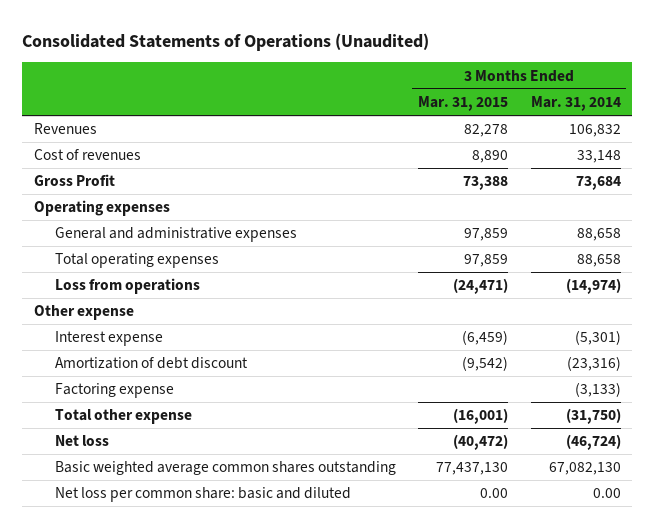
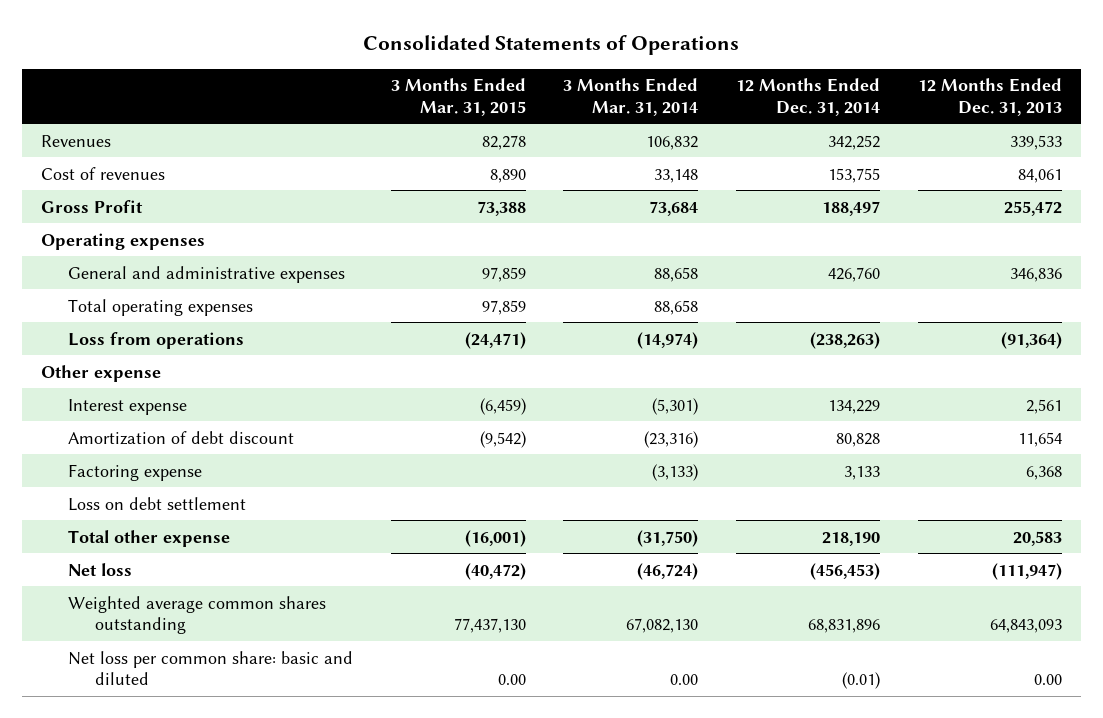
[22,32,430,51] Consolidated Statements of Operations (Unaudited) -> [363,35,740,56] Consolidated Statements of Operations
none -> [736,78,881,116] 12 Months Ended Dec. 31, 2014
none -> [917,78,1062,116] 12 Months Ended Dec. 31, 2013
none -> [67,496,246,511] Loss on debt settlement
[54,461,396,476] Basic weighted average common shares outstanding -> [67,595,326,634] Weighted average common shares outstanding

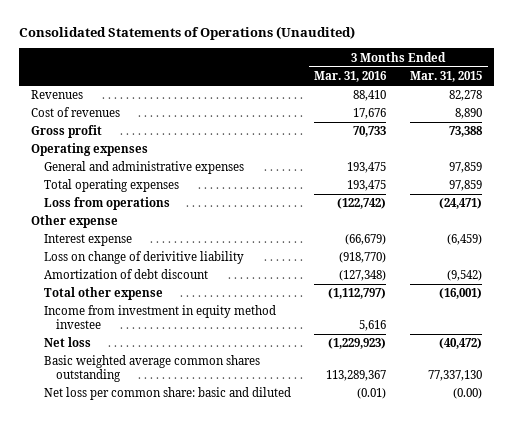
[363,35,740,56] Consolidated Statements of Operations -> [19,26,356,41] Consolidated Statements of Operations (Unaudited)
[563,78,699,116] 3 Months Ended Mar. 31, 2014 -> none
[736,78,881,116] 12 Months Ended Dec. 31, 2014 -> none
[917,78,1062,116] 12 Months Ended Dec. 31, 2013 -> none
none -> [314,71,388,83] Mar. 31, 2016
[40,199,143,213] Gross Profit -> [31,125,103,139] Gross profit
none -> [43,251,244,265] Loss on change of derivitive liability
[67,463,202,481] Factoring expense -> none
[67,496,246,511] Loss on debt settlement -> none
none -> [43,305,276,330] Income from investment in equity method investee
[67,595,326,634] Weighted average common shares outstanding -> [43,355,260,383] Basic weighted average common shares outstanding
[453,617,526,633] 77,437,130 -> [428,370,483,382] 77,337,130
[497,673,526,685] 0.00 -> [453,388,483,400] (0.00)

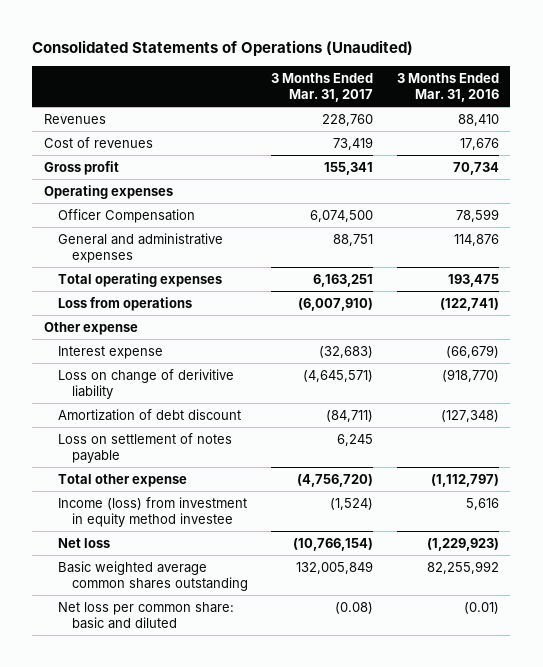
[410,71,483,83] Mar. 31, 2015 -> none
none -> [271,73,374,103] 3 Months Ended Mar. 31, 2017
[353,126,387,138] 70,733 -> [452,161,499,175] 70,734
none -> [58,208,196,223] Officer Compensation
[347,162,387,174] 193,475 -> [453,233,499,246] 114,876
[337,198,387,210] (122,742) -> [439,297,499,311] (122,741)
none -> [58,432,233,464] Loss on settlement of notes payable
[43,305,276,330] Income from investment in equity method investee -> [58,496,248,528] Income (loss) from investment in equity method investee
[326,370,387,382] 113,289,367 -> [426,560,499,574] 82,255,992

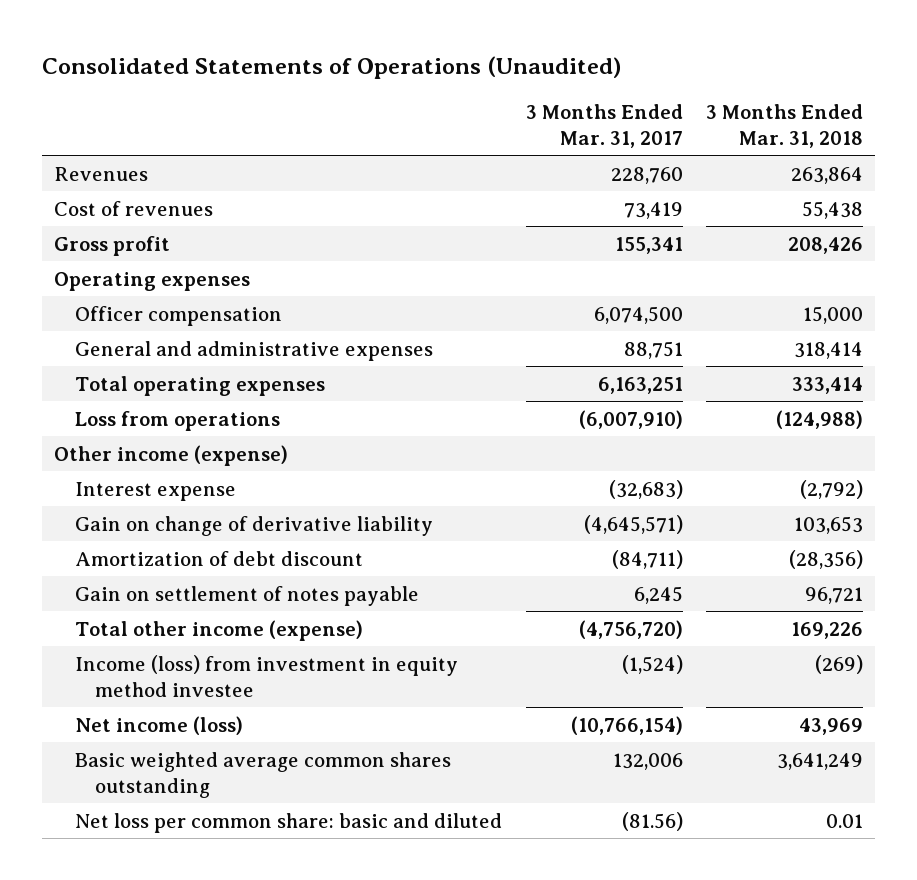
[396,73,499,103] 3 Months Ended Mar. 31, 2016 -> none
none -> [706,103,864,148] 3 Months Ended Mar. 31, 2018
[58,208,196,223] Officer Compensation -> [74,305,282,326] Officer compensation
[44,321,139,335] Other expense -> [53,444,288,466] Other income (expense)
[58,368,235,400] Loss on change of derivitive liability -> [74,515,433,536] Gain on change of derivative liability
[58,432,233,464] Loss on settlement of notes payable -> [74,585,419,606] Gain on settlement of notes payable
[58,473,188,487] Total other expense -> [74,619,363,641] Total other income (expense)
[58,537,111,548] Net loss -> [74,715,243,735] Net income (loss)
[296,560,374,574] 132,005,849 -> [612,752,683,770] 132,006
[335,601,374,614] (0.08) -> [621,811,683,831] (81.56)

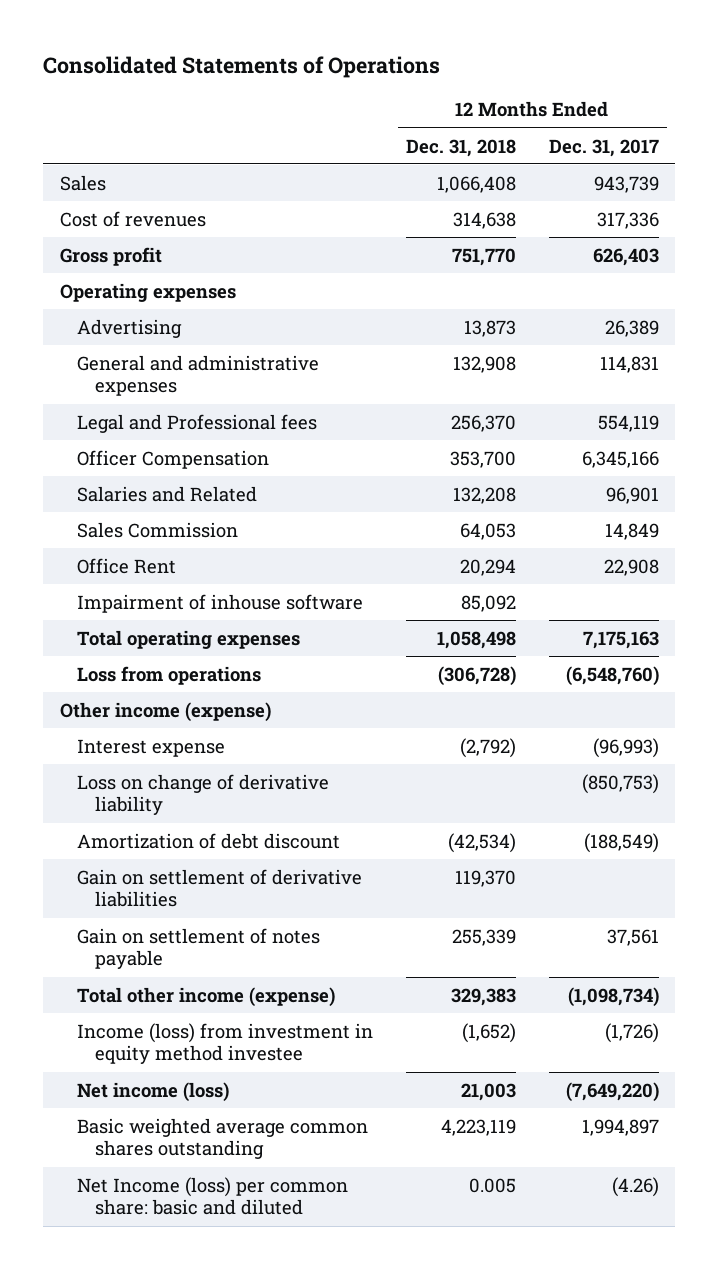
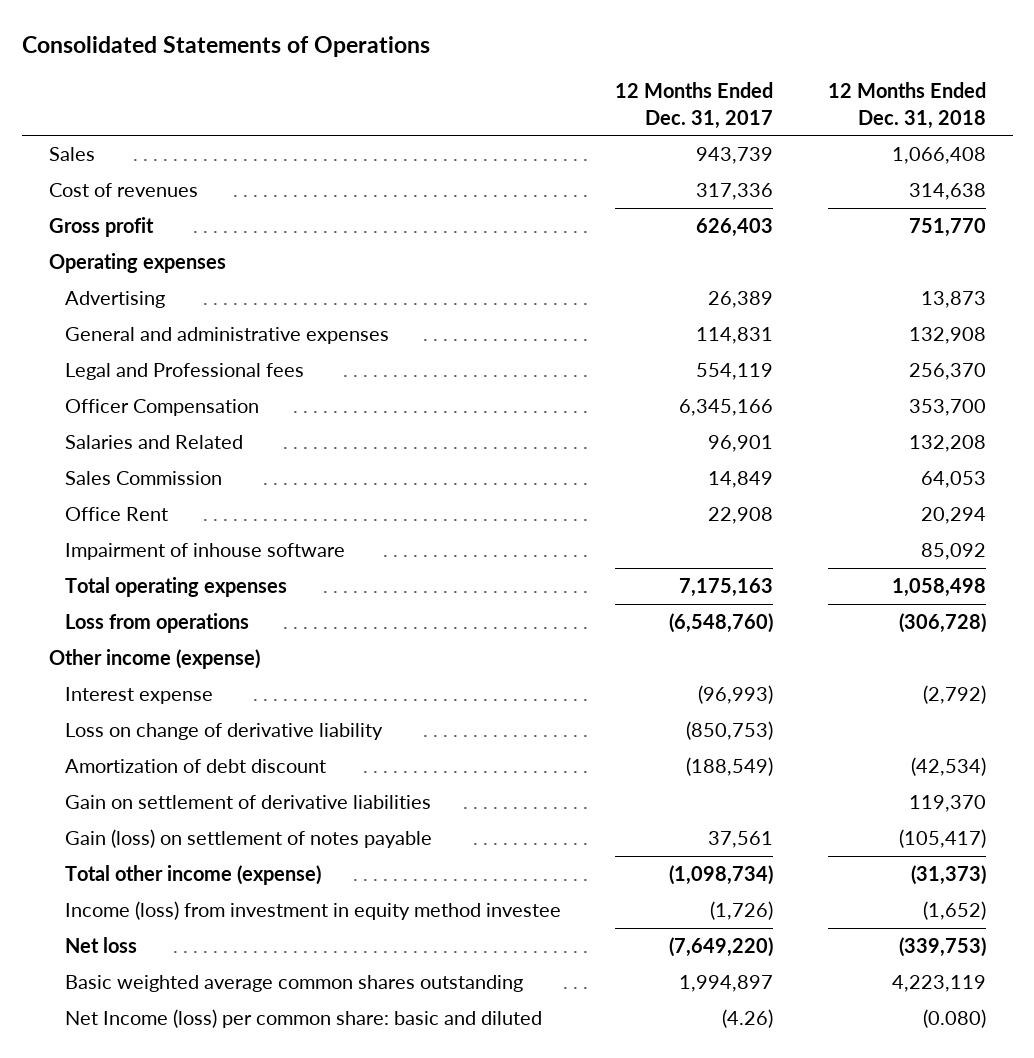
[77,927,321,970] Gain on settlement of notes payable -> [65,829,433,849] Gain (loss) on settlement of notes payable
[452,928,517,946] 255,339 -> [898,829,986,849] (105,417)
[451,987,517,1006] 329,383 -> [910,865,986,886] (31,373)
[77,1081,230,1102] Net income (loss) -> [65,937,138,954] Net loss
[461,1082,517,1101] 21,003 -> [898,937,986,958] (339,753)
[469,1177,517,1193] 0.005 -> [922,1009,986,1029] (0.080)

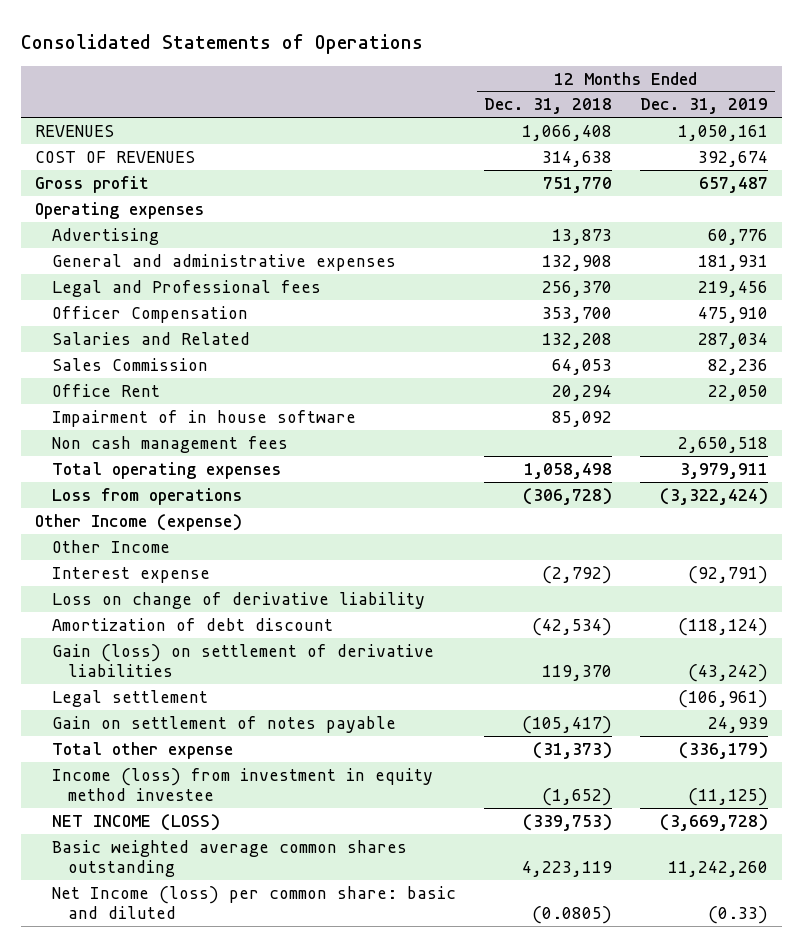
[615,82,774,129] 12 Months Ended Dec. 31, 2017 -> none
none -> [639,98,768,115] Dec. 31, 2019
[48,147,95,162] Sales -> [35,124,115,137] REVENUES
[48,183,198,198] Cost of revenues -> [35,150,196,163] COST OF REVENUES
[65,543,346,561] Impairment of inhouse software -> [51,409,356,427] Impairment of in house software
none -> [51,435,288,453] Non cash management fees
[48,649,260,670] Other income (expense) -> [35,513,243,531] Other Income (expense)
none -> [51,539,170,553] Other Income
[65,795,432,810] Gain on settlement of derivative liabilities -> [51,643,434,678] Gain (loss) on settlement of derivative liabilities
none -> [51,689,208,707] Legal settlement
[65,829,433,849] Gain (loss) on settlement of notes payable -> [51,715,396,733] Gain on settlement of notes payable
[65,865,322,886] Total other income (expense) -> [51,741,233,759] Total other expense
[65,937,138,954] Net loss -> [51,813,220,831] NET INCOME (LOSS)
[922,1009,986,1029] (0.080) -> [531,906,612,925] (0.0805)

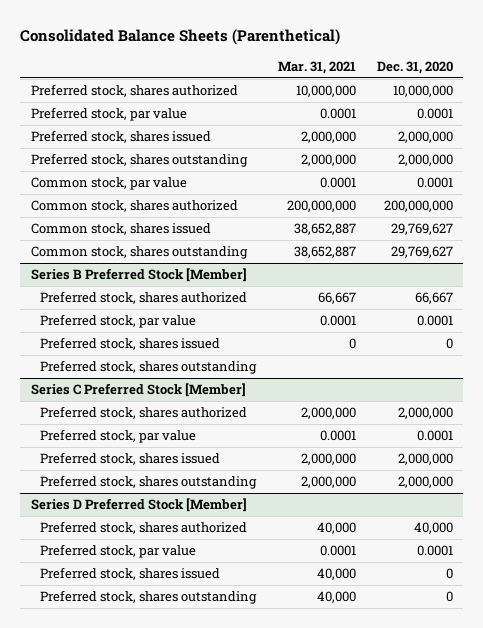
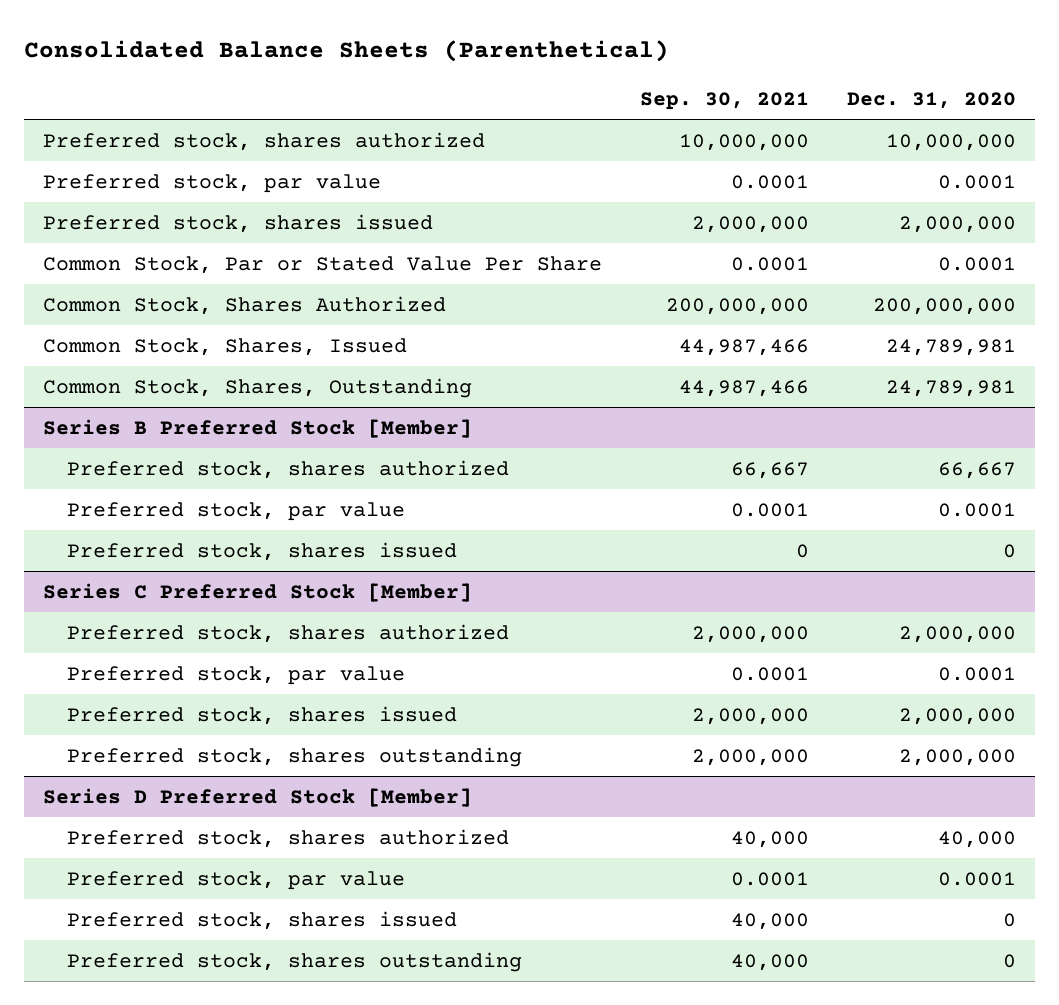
[277,60,356,74] Mar. 31, 2021 -> none
none -> [640,92,810,111] Sep. 30, 2021
[30,153,248,168] Preferred stock, shares outstanding -> none
[30,177,187,191] Common stock, par value -> [43,255,603,274] Common Stock, Par or Stated Value Per Share
[30,200,238,213] Common stock, shares authorized -> [43,295,447,315] Common Stock, Shares Authorized
[30,223,211,236] Common stock, shares issued -> [43,337,408,356] Common Stock, Shares, Issued
[390,223,453,236] 29,769,627 -> [886,338,1017,356] 24,789,981
[30,246,248,260] Common stock, shares outstanding -> [43,377,473,398] Common Stock, Shares, Outstanding
[390,246,453,259] 29,769,627 -> [886,379,1017,397] 24,789,981
[40,360,258,375] Preferred stock, shares outstanding -> none

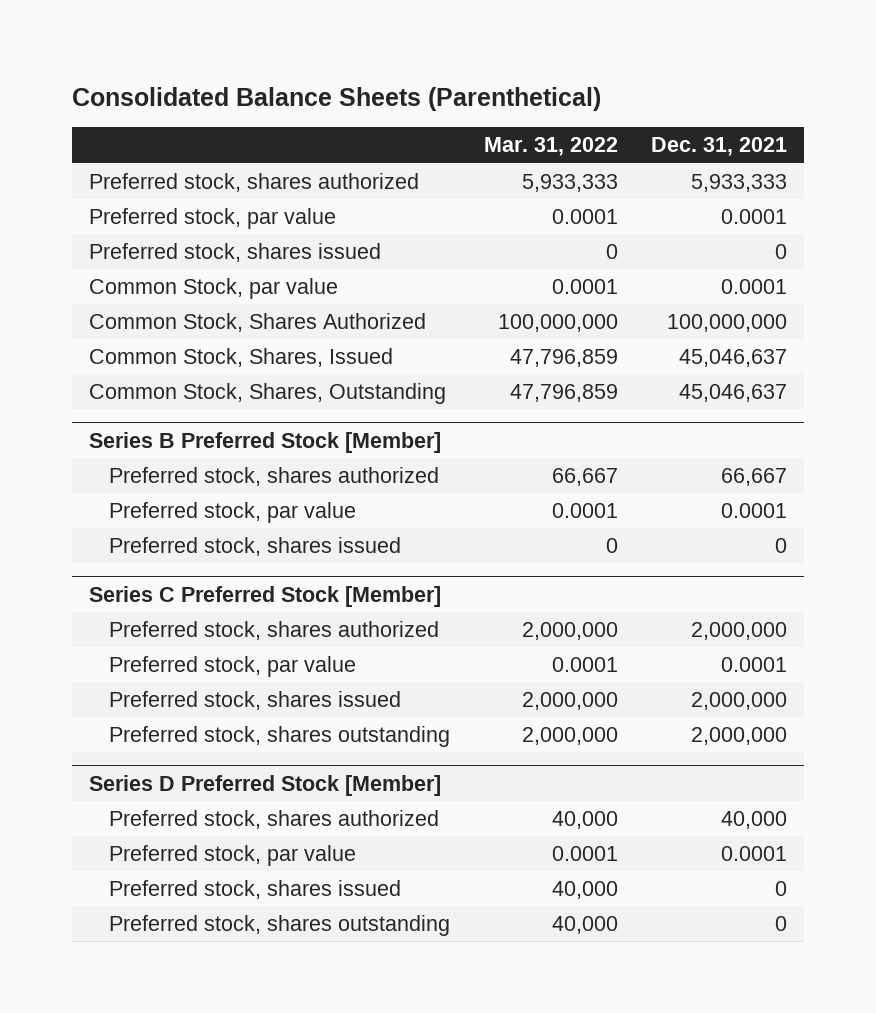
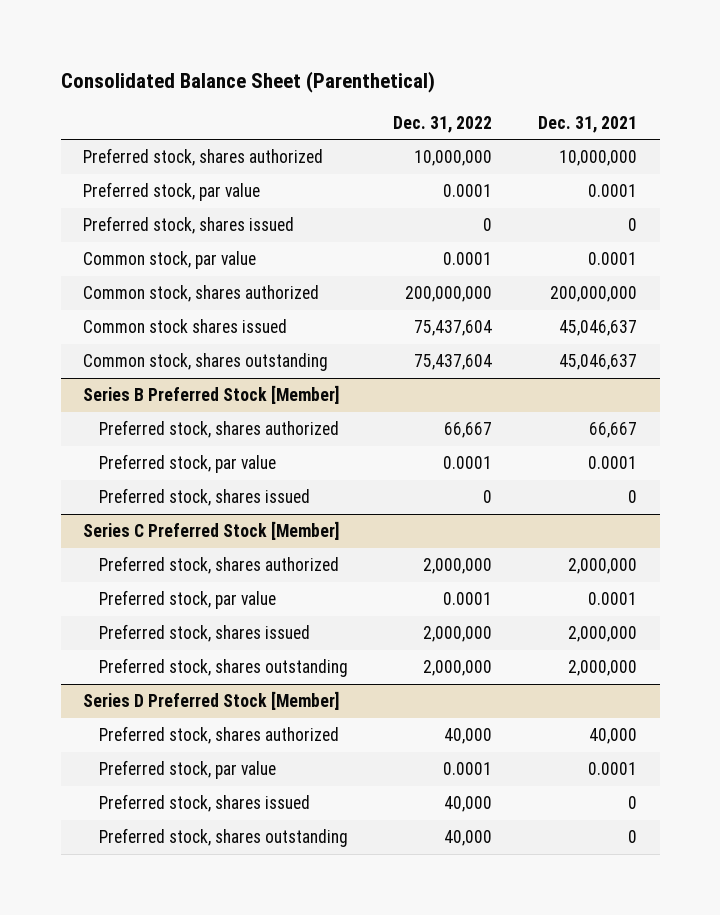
[72,86,602,111] Consolidated Balance Sheets (Parenthetical) -> [60,70,435,93] Consolidated Balance Sheet (Parenthetical)
[483,137,618,157] Mar. 31, 2022 -> none
none -> [393,115,493,133] Dec. 31, 2022
[691,174,788,193] 5,933,333 -> [558,150,637,167] 10,000,000
[89,278,339,300] Common Stock, par value -> [83,251,257,270] Common stock, par value
[89,313,427,333] Common Stock, Shares Authorized -> [83,285,320,303] Common stock, shares authorized
[667,314,788,333] 100,000,000 -> [549,286,637,303] 200,000,000
[89,348,394,368] Common Stock, Shares, Issued -> [83,319,288,334] Common stock shares issued
[89,383,447,405] Common Stock, Shares, Outstanding -> [83,353,329,372] Common stock, shares outstanding

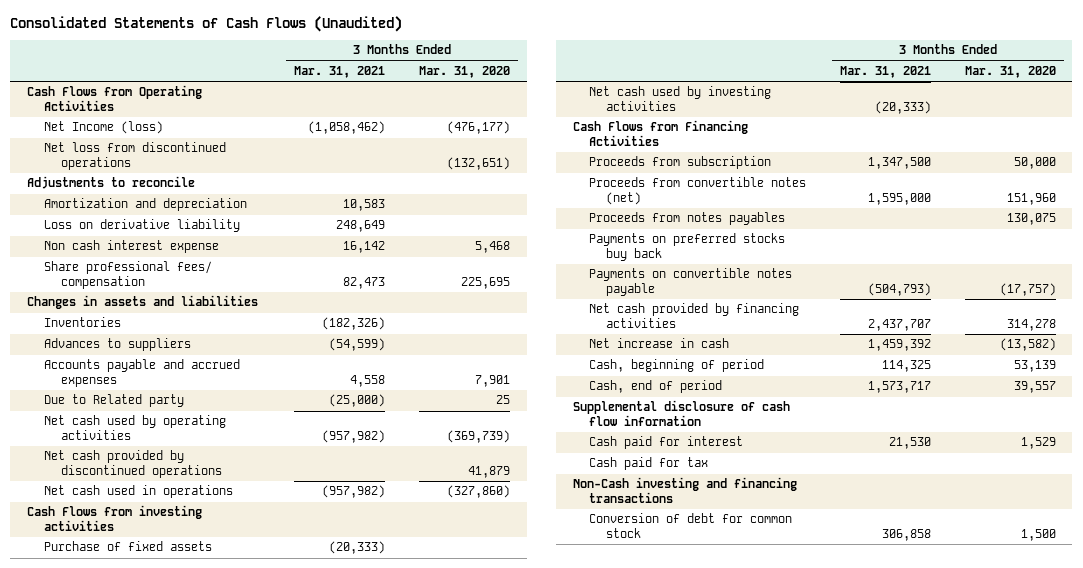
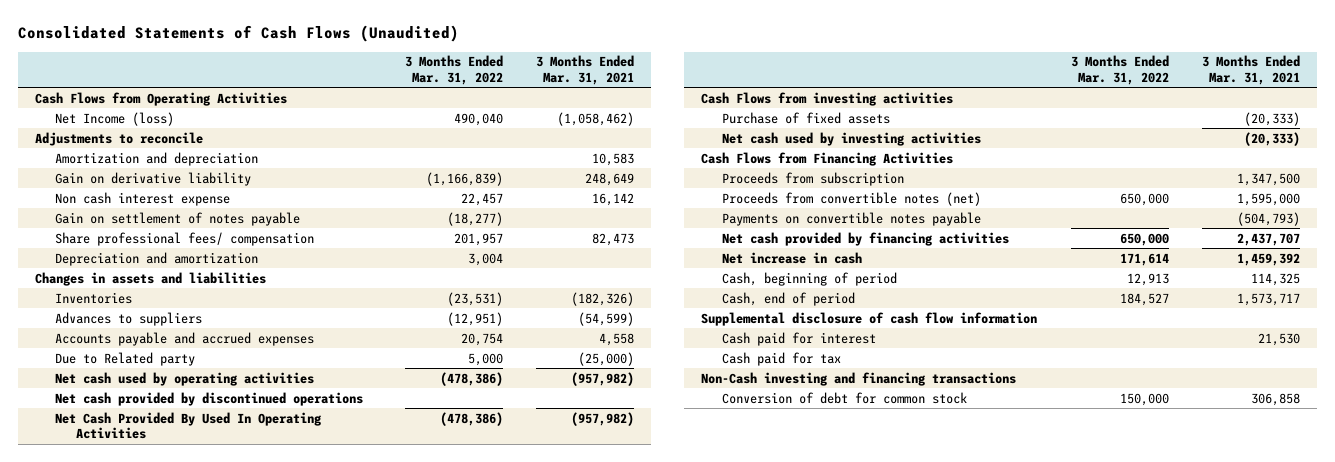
[419,65,511,78] Mar. 31, 2020 -> none
none -> [404,55,503,85] 3 Months Ended Mar. 31, 2022
[43,142,226,170] Net loss from discontinued operations -> none
[43,219,240,233] Loss on derivative liability -> [55,171,252,186] Gain on derivative liability
none -> [55,211,301,226] Gain on settlement of notes payable
none -> [55,251,259,266] Depreciation and amortization
[43,485,233,499] Net cash used in operations -> [55,411,323,440] Net Cash Provided By Used In Operating Activities
[589,212,786,226] Proceeds from notes payables -> none
[589,233,786,261] Payments on preferred stocks buy back -> none

